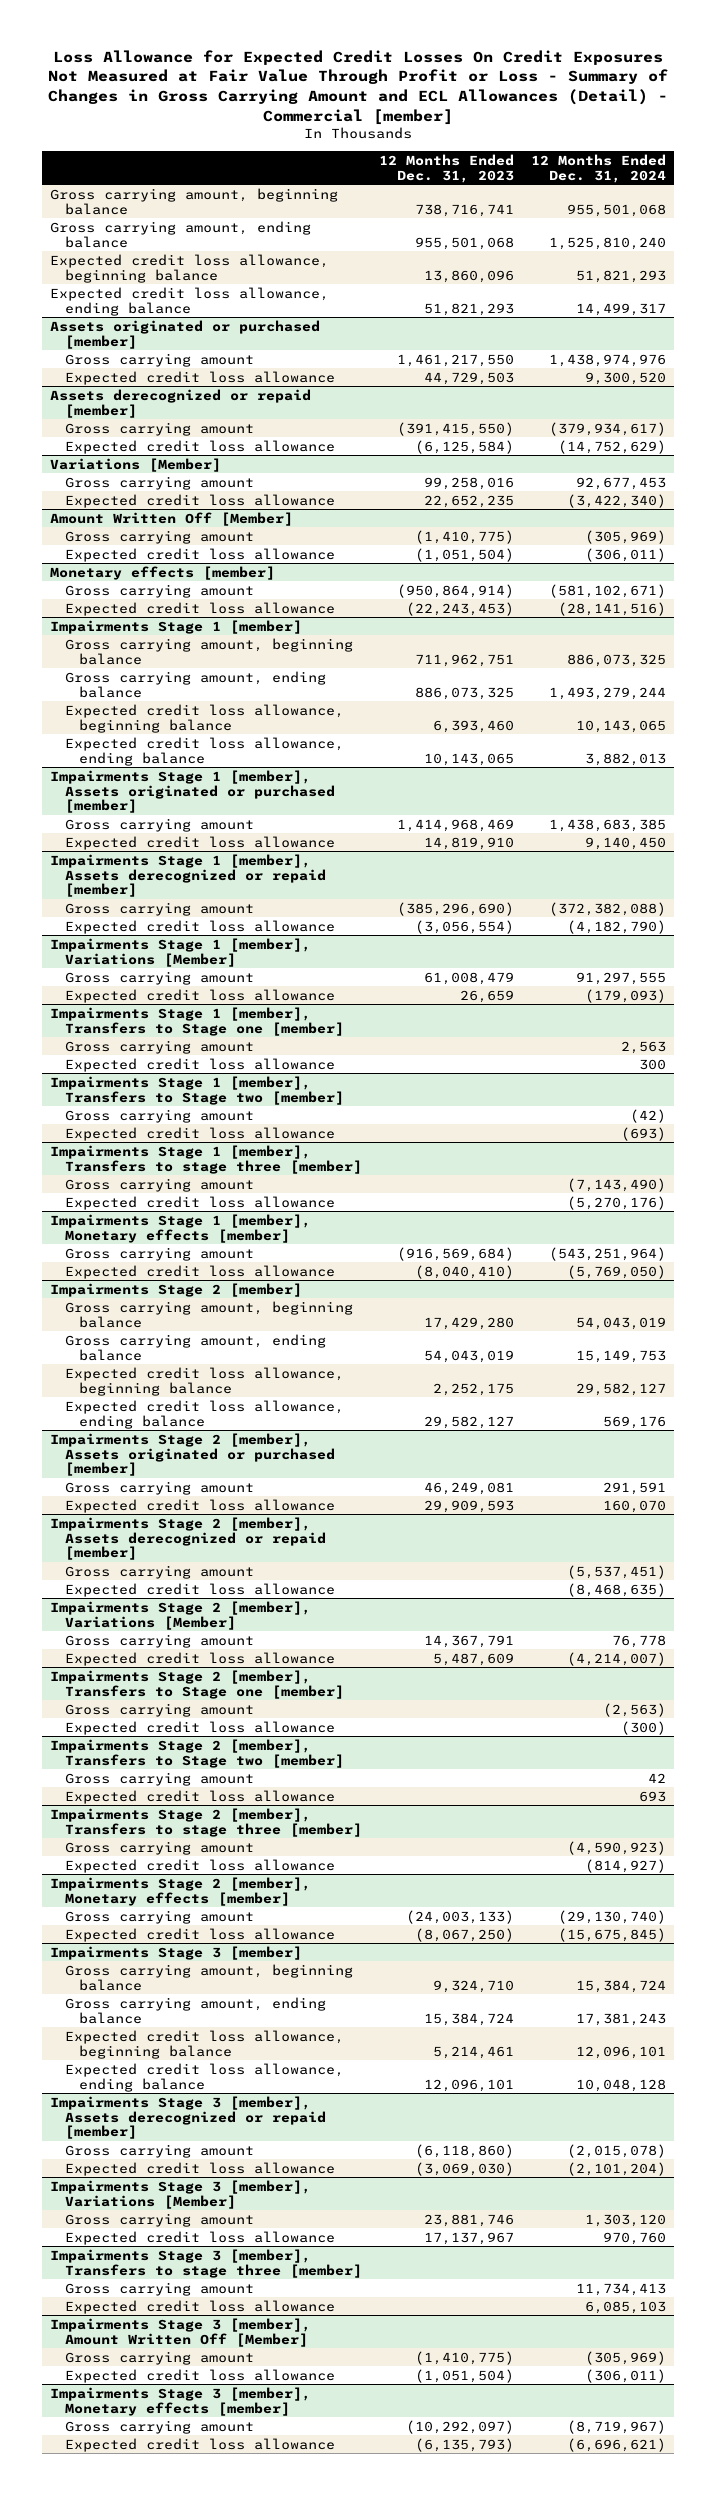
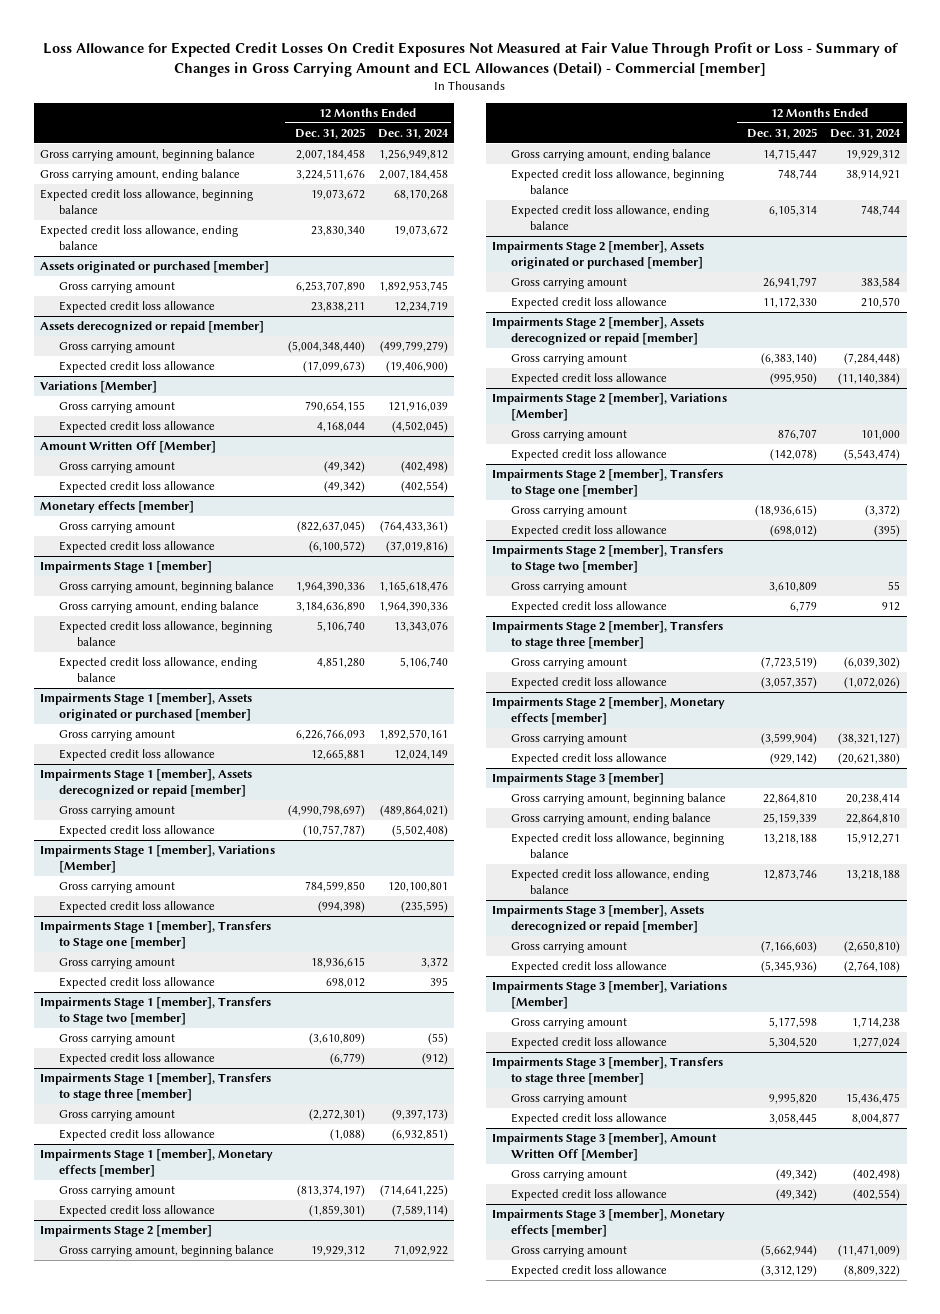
[378,153,514,183] 12 Months Ended Dec. 31, 2023 -> none
none -> [294,127,365,139] Dec. 31, 2025
[566,203,666,217] 955,501,068 -> [378,149,448,161] 1,256,949,812
[548,236,666,250] 1,525,810,240 -> [378,169,448,181] 2,007,184,458
[575,269,666,283] 51,821,293 -> [393,189,448,201] 68,170,268
[575,302,666,316] 14,499,317 -> [393,225,448,237] 19,073,672
[548,353,666,367] 1,438,974,976 -> [378,281,448,293] 1,892,953,745
[584,371,666,385] 9,300,520 -> [393,301,448,313] 12,234,719
[548,421,666,436] (379,934,617) -> [379,341,448,354] (499,799,279)
[557,439,666,454] (14,752,629) -> [385,361,448,374] (19,406,900)
[575,476,666,490] 92,677,453 -> [387,402,448,413] 121,916,039
[566,493,666,508] (3,422,340) -> [391,421,448,434] (4,502,045)
[584,529,666,544] (305,969) -> [400,461,448,474] (402,498)
[584,547,666,562] (306,011) -> [400,481,448,494] (402,554)
[548,583,666,598] (581,102,671) -> [379,521,448,534] (764,433,361)
[557,601,666,616] (28,141,516) -> [385,541,448,554] (37,019,816)
[566,653,666,667] 886,073,325 -> [378,581,448,593] 1,165,618,476
[548,686,666,700] 1,493,279,244 -> [378,602,448,613] 1,964,390,336
[575,719,666,733] 10,143,065 -> [393,621,448,633] 13,343,076
[584,752,666,766] 3,882,013 -> [399,657,448,669] 5,106,740
[548,818,666,832] 1,438,683,385 -> [378,729,448,741] 1,892,570,161
[584,836,666,850] 9,140,450 -> [393,750,448,761] 12,024,149
[548,901,666,916] (372,382,088) -> [379,805,448,818] (489,864,021)
[566,919,666,934] (4,182,790) -> [391,825,448,838] (5,502,408)
[575,971,666,985] 91,297,555 -> [387,882,448,893] 120,100,801
[584,988,666,1003] (179,093) -> [400,901,448,914] (235,595)
[620,1040,666,1054] 2,563 -> [420,957,448,969] 3,372
[638,1058,666,1070] 300 -> [429,977,448,987] 395
[629,1108,666,1123] (42) -> [427,1033,448,1046] (55)
[620,1126,666,1141] (693) -> [421,1053,448,1066] (912)
[566,1177,666,1192] (7,143,490) -> [391,1109,448,1122] (9,397,173)
[566,1195,666,1210] (5,270,176) -> [391,1129,448,1142] (6,932,851)
[548,1246,666,1261] (543,251,964) -> [379,1185,448,1198] (714,641,225)
[566,1264,666,1279] (5,769,050) -> [391,1205,448,1218] (7,589,114)
[575,1316,666,1330] 54,043,019 -> [393,1245,448,1257] 71,092,922
[575,1349,666,1363] 15,149,753 -> [846,150,901,161] 19,929,312
[575,1382,666,1396] 29,582,127 -> [846,170,901,181] 38,914,921
[602,1415,666,1429] 569,176 -> [861,205,901,217] 748,744
[602,1481,666,1495] 291,591 -> [861,277,901,289] 383,584
[602,1499,666,1513] 160,070 -> [861,297,901,309] 210,570
[566,1564,666,1579] (5,537,451) -> [844,353,901,366] (7,284,448)
[566,1582,666,1597] (8,468,635) -> [838,373,901,386] (11,140,384)
[611,1634,666,1648] 76,778 -> [861,430,901,441] 101,000
[566,1651,666,1666] (4,214,007) -> [844,449,901,462] (5,543,474)
[602,1702,666,1717] (2,563) -> [865,505,901,518] (3,372)
[620,1720,666,1735] (300) -> [874,525,901,538] (395)
[647,1772,666,1783] 42 -> [888,581,901,591] 55
[638,1790,666,1802] 693 -> [882,602,901,612] 912
[566,1840,666,1855] (4,590,923) -> [844,657,901,670] (6,039,302)
[584,1858,666,1873] (814,927) -> [844,677,901,690] (1,072,026)
[557,1909,666,1924] (29,130,740) -> [838,733,901,746] (38,321,127)
[557,1927,666,1942] (15,675,845) -> [838,753,901,766] (20,621,380)
[575,1979,666,1993] 15,384,724 -> [846,794,901,805] 20,238,414
[575,2012,666,2026] 17,381,243 -> [846,814,901,825] 22,864,810
[575,2045,666,2059] 12,096,101 -> [846,833,901,845] 15,912,271
[575,2078,666,2092] 10,048,128 -> [846,870,901,881] 13,218,188
[566,2143,666,2158] (2,015,078) -> [844,941,901,954] (2,650,810)
[566,2161,666,2176] (2,101,204) -> [844,961,901,974] (2,764,108)
[584,2213,666,2227] 1,303,120 -> [852,1017,901,1029] 1,714,238
[602,2231,666,2245] 970,760 -> [852,1037,901,1049] 1,277,024
[575,2282,666,2296] 11,734,413 -> [846,1093,901,1105] 15,436,475
[584,2300,666,2314] 6,085,103 -> [852,1113,901,1125] 8,004,877
[584,2350,666,2365] (305,969) -> [853,1169,901,1182] (402,498)
[584,2368,666,2383] (306,011) -> [853,1189,901,1202] (402,554)
[566,2419,666,2434] (8,719,967) -> [838,1245,901,1258] (11,471,009)
[566,2437,666,2452] (6,696,621) -> [844,1265,901,1278] (8,809,322)

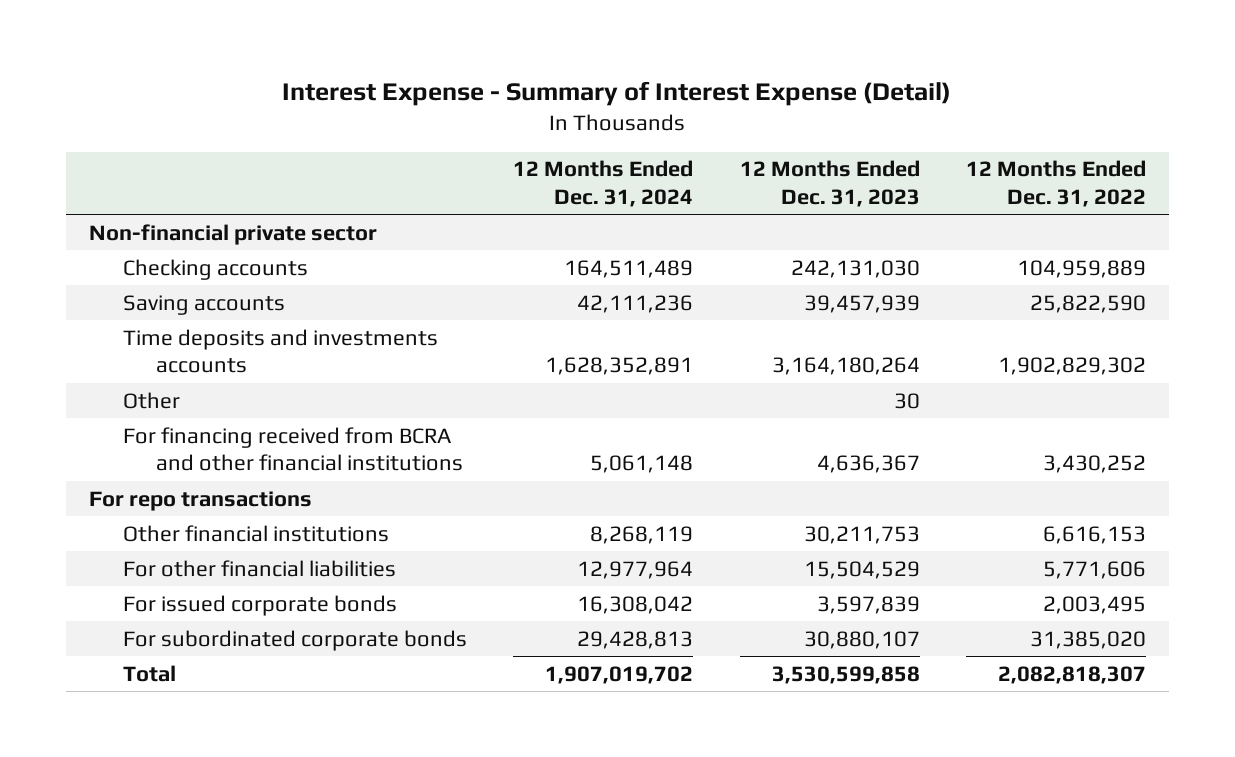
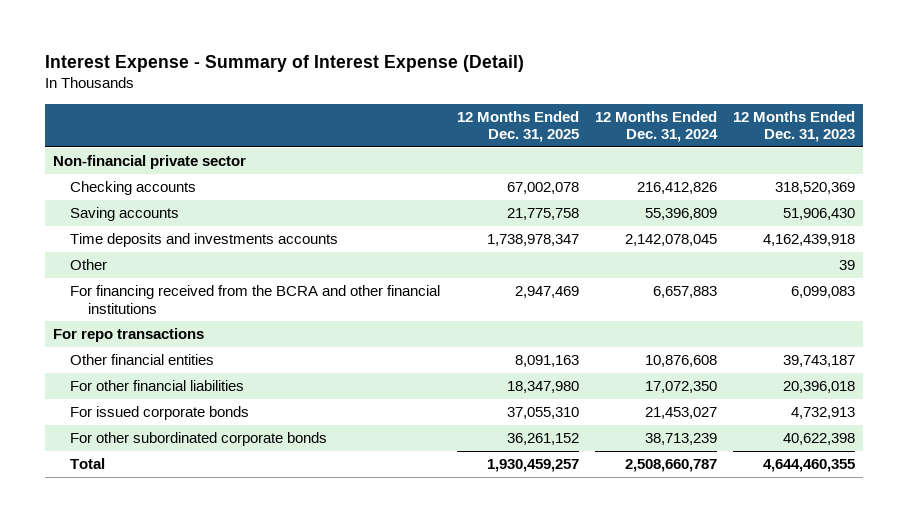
[965,160,1146,208] 12 Months Ended Dec. 31, 2022 -> none
none -> [456,110,579,143] 12 Months Ended Dec. 31, 2025
[564,259,694,278] 164,511,489 -> [636,182,717,195] 216,412,826
[790,259,920,278] 242,131,030 -> [775,182,856,195] 318,520,369
[577,294,694,313] 42,111,236 -> [644,208,717,221] 55,396,809
[803,294,920,313] 39,457,939 -> [783,208,856,221] 51,906,430
[545,357,694,376] 1,628,352,891 -> [624,234,717,247] 2,142,078,045
[771,357,920,376] 3,164,180,264 -> [763,234,856,247] 4,162,439,918
[893,392,920,409] 30 -> [839,260,856,271] 39
[122,426,464,472] For financing received from BCRA and other financial institutions -> [70,285,441,314] For financing received from the BCRA and other financial institutions
[590,455,694,474] 5,061,148 -> [652,286,717,299] 6,657,883
[816,455,920,474] 4,636,367 -> [791,286,856,299] 6,099,083
[122,524,389,542] Other financial institutions -> [70,354,215,366] Other financial entities
[590,525,694,544] 8,268,119 -> [644,355,717,368] 10,876,608
[803,525,920,544] 30,211,753 -> [783,355,856,368] 39,743,187
[577,560,694,579] 12,977,964 -> [644,381,717,394] 17,072,350
[803,560,920,579] 15,504,529 -> [783,381,856,394] 20,396,018
[577,595,694,614] 16,308,042 -> [644,407,717,420] 21,453,027
[816,595,920,614] 3,597,839 -> [791,407,856,420] 4,732,913
[122,629,467,651] For subordinated corporate bonds -> [70,432,328,447] For other subordinated corporate bonds
[577,630,694,649] 29,428,813 -> [644,433,717,446] 38,713,239
[803,630,920,649] 30,880,107 -> [783,433,856,446] 40,622,398
[545,665,694,684] 1,907,019,702 -> [624,459,717,473] 2,508,660,787
[771,665,920,684] 3,530,599,858 -> [763,459,856,473] 4,644,460,355

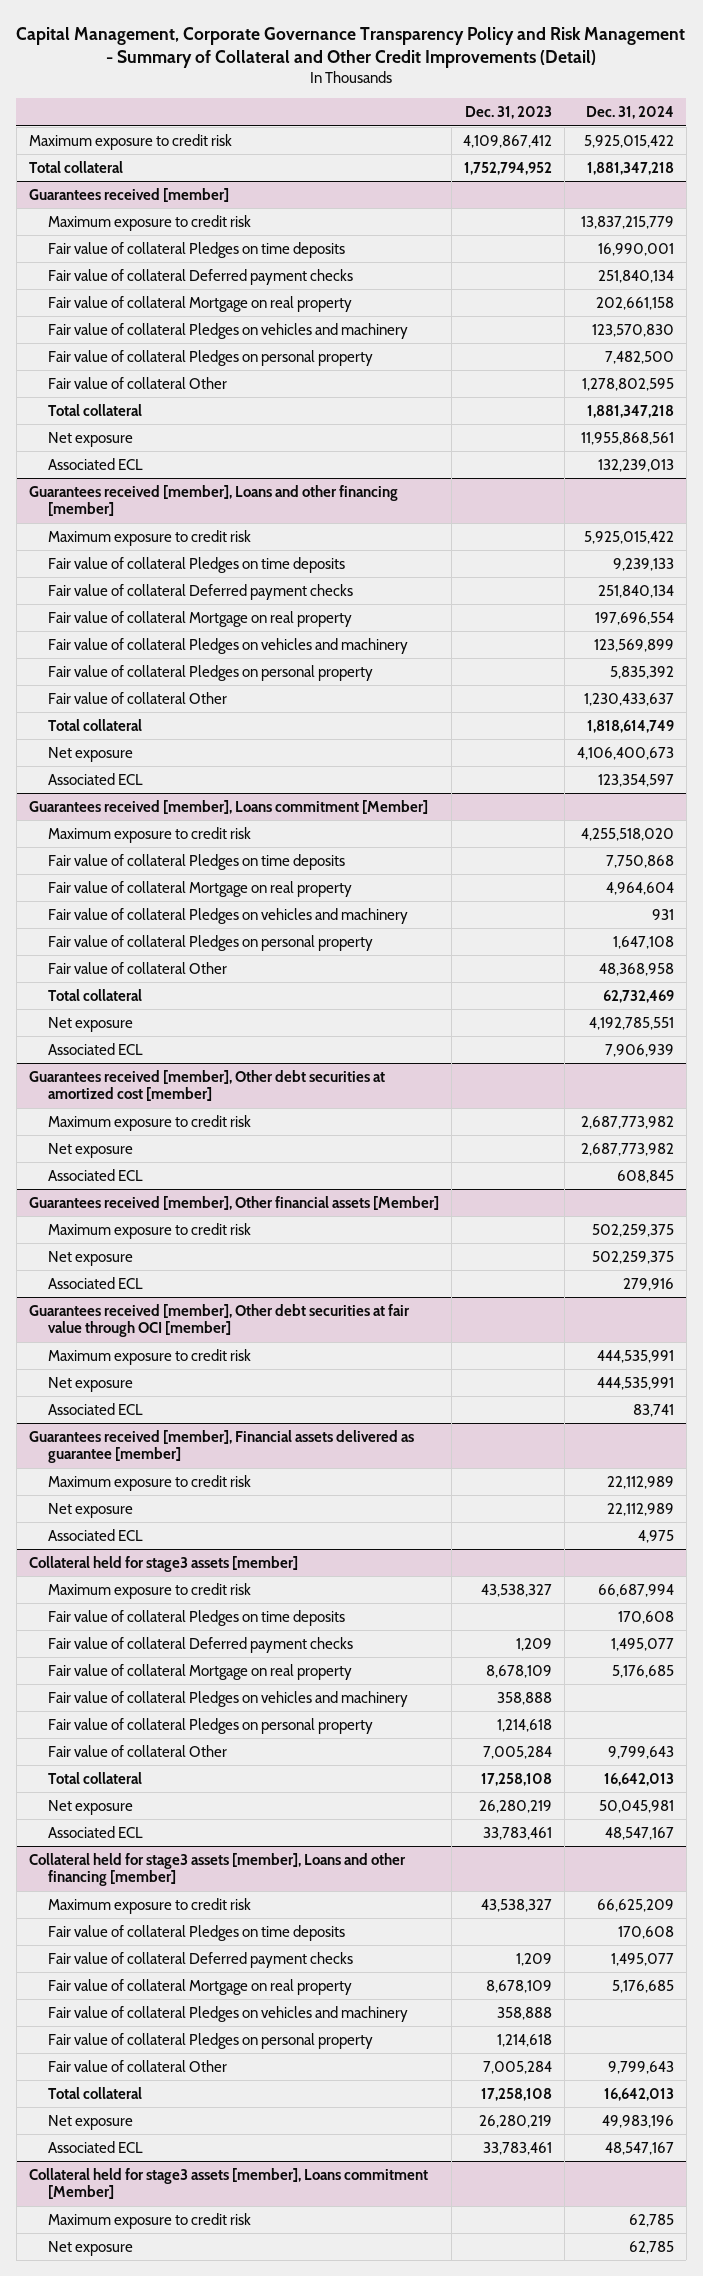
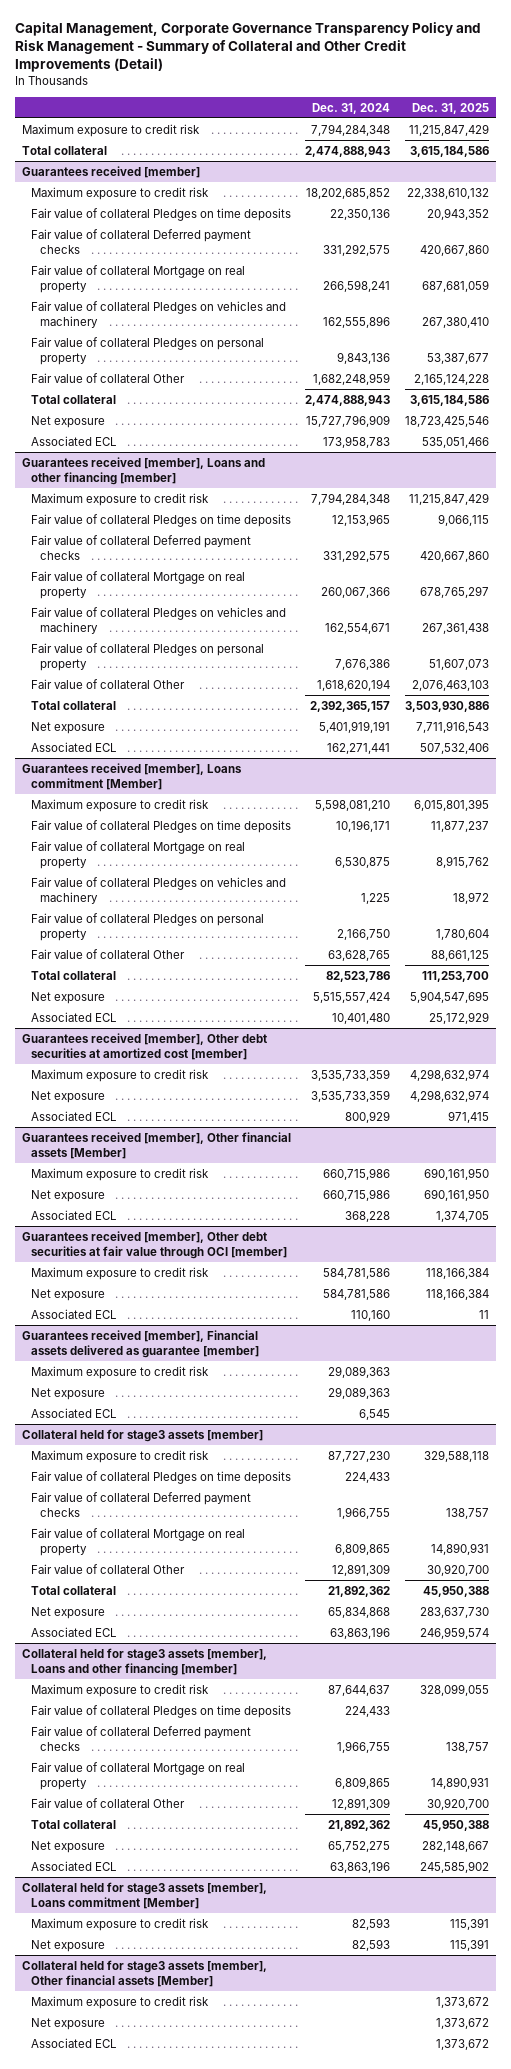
[465,106,553,120] Dec. 31, 2023 -> none
none -> [411,102,489,114] Dec. 31, 2025
[584,134,675,148] 5,925,015,422 -> [311,123,391,136] 7,794,284,348
[587,161,675,175] 1,881,347,218 -> [305,145,391,157] 2,474,888,943
[581,215,675,229] 13,837,215,779 -> [306,187,391,199] 18,202,685,852
[598,242,675,256] 16,990,001 -> [330,208,391,220] 22,350,136
[598,269,675,283] 251,840,134 -> [323,243,391,256] 331,292,575
[596,296,675,310] 202,661,158 -> [323,279,391,292] 266,598,241
[592,323,675,337] 123,570,830 -> [323,315,391,328] 162,555,896
[605,350,675,364] 7,482,500 -> [337,351,391,364] 9,843,136
[582,377,675,391] 1,278,802,595 -> [313,372,391,385] 1,682,248,959
[587,404,675,418] 1,881,347,218 -> [305,394,391,406] 2,474,888,943
[581,431,675,445] 11,955,868,561 -> [306,414,391,427] 15,727,796,909
[598,458,675,472] 132,239,013 -> [323,435,391,448] 173,958,783
[584,530,675,544] 5,925,015,422 -> [311,492,391,505] 7,794,284,348
[613,557,675,571] 9,239,133 -> [332,513,391,526] 12,153,965
[598,584,675,598] 251,840,134 -> [323,549,391,562] 331,292,575
[595,611,675,625] 197,696,554 -> [321,586,391,598] 260,067,366
[594,638,675,652] 123,569,899 -> [325,622,391,634] 162,554,671
[610,665,675,679] 5,835,392 -> [335,658,391,670] 7,676,386
[584,692,675,706] 1,230,433,637 -> [317,678,391,691] 1,618,620,194
[587,719,675,733] 1,818,614,749 -> [310,700,391,712] 2,392,365,157
[577,746,675,760] 4,106,400,673 -> [319,720,391,733] 5,401,919,191
[598,773,675,787] 123,354,597 -> [327,742,391,754] 162,271,441
[581,827,675,841] 4,255,518,020 -> [315,798,391,811] 5,598,081,210
[606,854,675,868] 7,750,868 -> [336,819,391,832] 10,196,171
[606,881,675,895] 4,964,604 -> [335,856,391,868] 6,530,875
[652,908,675,920] 931 -> [361,892,391,904] 1,225
[613,935,675,949] 1,647,108 -> [337,928,391,940] 2,166,750
[599,962,675,976] 48,368,958 -> [328,949,391,961] 63,628,765
[603,989,675,1003] 62,732,469 -> [326,970,391,982] 82,523,786
[589,1016,675,1030] 4,192,785,551 -> [313,991,391,1003] 5,515,557,424
[605,1043,675,1057] 7,906,939 -> [332,1012,391,1024] 10,401,480
[581,1115,675,1129] 2,687,773,982 -> [311,1068,391,1081] 3,535,733,359
[581,1142,675,1156] 2,687,773,982 -> [311,1089,391,1102] 3,535,733,359
[617,1169,675,1183] 608,845 -> [345,1110,391,1123] 800,929
[592,1223,675,1237] 502,259,375 -> [323,1167,391,1180] 660,715,986
[592,1250,675,1264] 502,259,375 -> [323,1188,391,1201] 660,715,986
[623,1277,675,1291] 279,916 -> [345,1210,391,1222] 368,228
[597,1349,675,1363] 444,535,991 -> [323,1267,391,1279] 584,781,586
[597,1376,675,1390] 444,535,991 -> [323,1288,391,1300] 584,781,586
[633,1403,675,1417] 83,741 -> [351,1309,391,1321] 110,160
[607,1475,675,1489] 22,112,989 -> [328,1365,391,1378] 29,089,363
[607,1502,675,1516] 22,112,989 -> [328,1386,391,1399] 29,089,363
[638,1529,675,1543] 4,975 -> [359,1408,391,1420] 6,545
[47,1690,408,1707] Fair value of collateral Pledges on vehicles and machinery -> none
[47,1717,373,1734] Fair value of collateral Pledges on personal property -> none
[598,1583,675,1597] 66,687,994 -> [328,1450,391,1462] 87,727,230
[618,1610,675,1624] 170,608 -> [345,1471,391,1483] 224,433
[611,1637,675,1651] 1,495,077 -> [337,1506,391,1519] 1,966,755
[612,1664,675,1678] 5,176,685 -> [335,1542,391,1555] 6,809,865
[608,1745,675,1759] 9,799,643 -> [332,1563,391,1576] 12,891,309
[604,1772,675,1786] 16,642,013 -> [328,1585,391,1597] 21,892,362
[599,1799,675,1813] 50,045,981 -> [328,1606,391,1618] 65,834,868
[605,1826,675,1840] 48,547,167 -> [330,1626,391,1639] 63,863,196
[47,2005,408,2022] Fair value of collateral Pledges on vehicles and machinery -> none
[47,2032,373,2049] Fair value of collateral Pledges on personal property -> none
[597,1898,675,1912] 66,625,209 -> [328,1684,391,1696] 87,644,637
[618,1925,675,1939] 170,608 -> [345,1705,391,1717] 224,433
[611,1952,675,1966] 1,495,077 -> [337,1740,391,1753] 1,966,755
[612,1979,675,1993] 5,176,685 -> [335,1776,391,1789] 6,809,865
[608,2060,675,2074] 9,799,643 -> [332,1797,391,1810] 12,891,309
[604,2087,675,2101] 16,642,013 -> [328,1819,391,1831] 21,892,362
[602,2114,675,2128] 49,983,196 -> [328,1840,391,1852] 65,752,275
[605,2141,675,2155] 48,547,167 -> [330,1860,391,1873] 63,863,196
[629,2213,675,2227] 62,785 -> [352,1917,391,1930] 82,593
[629,2240,675,2254] 62,785 -> [352,1938,391,1951] 82,593
none -> [22,1959,268,1987] Collateral held for stage3 assets [member], Other financial assets [Member]
none -> [30,1995,209,2009] Maximum exposure to credit risk
none -> [30,2017,105,2030] Net exposure
none -> [30,2037,117,2048] Associated ECL

